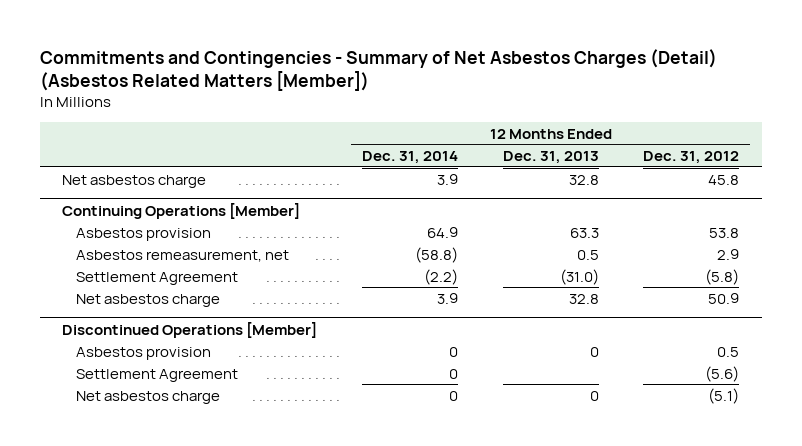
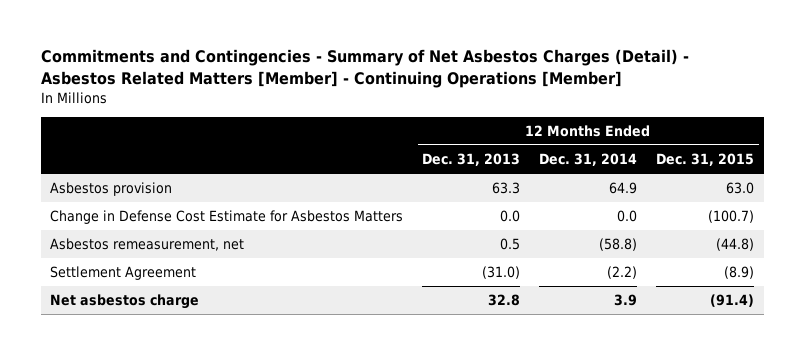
[40,48,718,91] Commitments and Contingencies - Summary of Net Asbestos Charges (Detail) (Asbestos Related Matters [Member]) -> [40,49,689,88] Commitments and Contingencies - Summary of Net Asbestos Charges (Detail) - Asbestos Related Matters [Member] - Continuing Operations [Member]
[643,151,740,165] Dec. 31, 2012 -> none
none -> [656,153,755,167] Dec. 31, 2015
[62,174,207,188] Net asbestos charge -> none
[62,202,301,219] Continuing Operations [Member] -> none
none -> [50,210,404,225] Change in Defense Cost Estimate for Asbestos Matters
[62,321,318,338] Discontinued Operations [Member] -> none
[75,346,211,360] Asbestos provision -> none
[75,368,238,382] Settlement Agreement -> none
[75,390,220,404] Net asbestos charge -> none

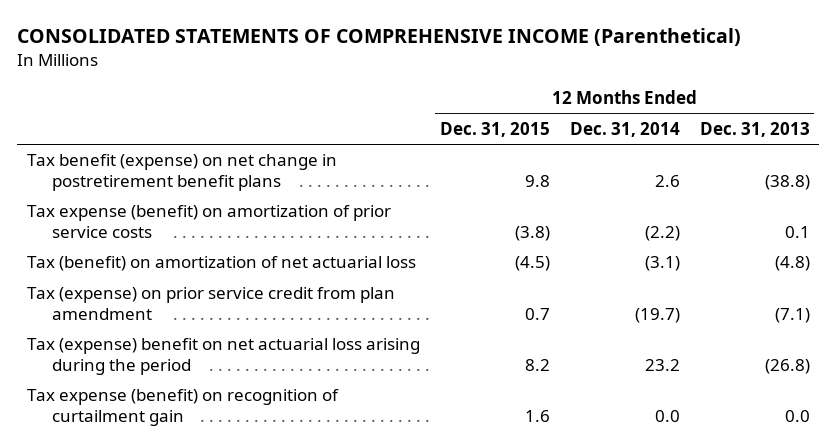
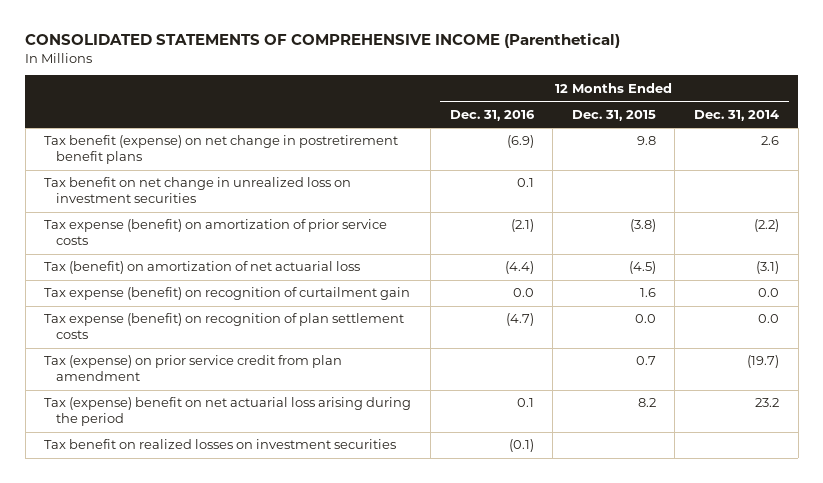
[699,121,810,137] Dec. 31, 2013 -> none
none -> [449,109,535,121] Dec. 31, 2016
none -> [44,177,352,204] Tax benefit on net change in unrealized loss on investment securities
[27,389,340,426] Tax expense (benefit) on recognition of curtailment gain -> [44,287,411,301] Tax expense (benefit) on recognition of curtailment gain
none -> [44,313,405,340] Tax expense (benefit) on recognition of plan settlement costs
none -> [44,439,397,450] Tax benefit on realized losses on investment securities

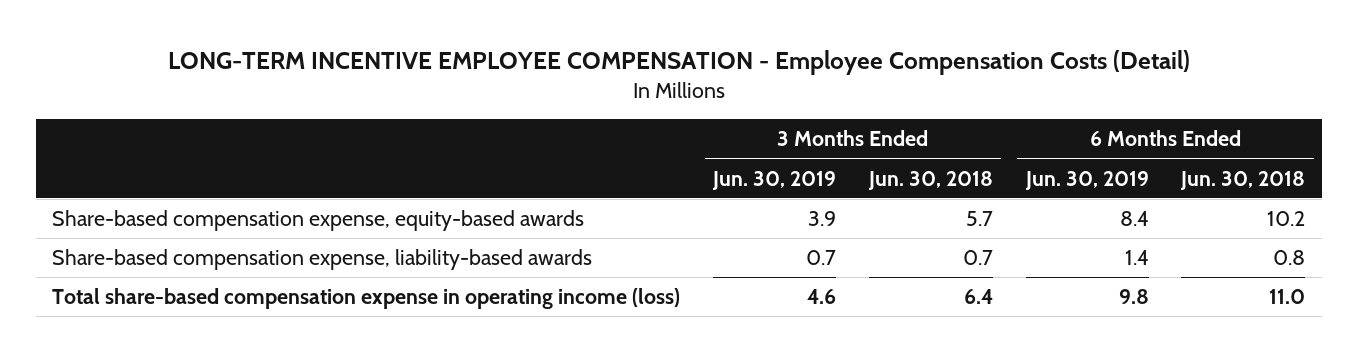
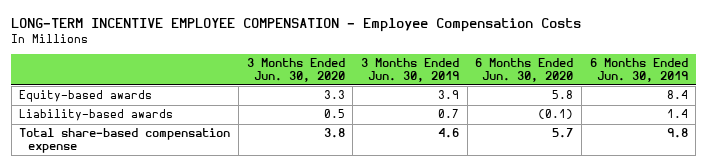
[167,50,1190,76] LONG-TERM INCENTIVE EMPLOYEE COMPENSATION - Employee Compensation Costs (Detail) -> [11,18,582,33] LONG-TERM INCENTIVE EMPLOYEE COMPENSATION - Employee Compensation Costs
[867,170,993,190] Jun. 30, 2018 -> none
[1180,170,1306,190] Jun. 30, 2018 -> none
none -> [246,57,345,82] 3 Months Ended Jun. 30, 2020
none -> [475,57,574,82] 6 Months Ended Jun. 30, 2020
[52,210,585,232] Share-based compensation expense, equity-based awards -> [19,90,153,103] Equity-based awards
[52,249,593,271] Share-based compensation expense, liability-based awards -> [19,109,174,122] Liability-based awards
[52,288,681,310] Total share-based compensation expense in operating income (loss) -> [19,128,231,154] Total share-based compensation expense

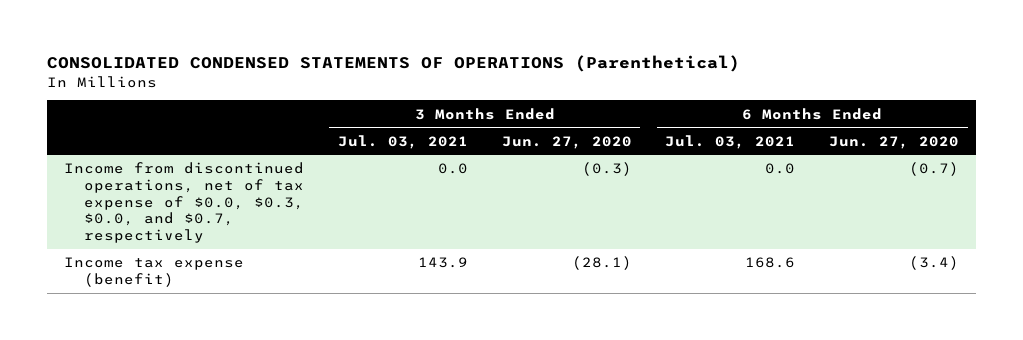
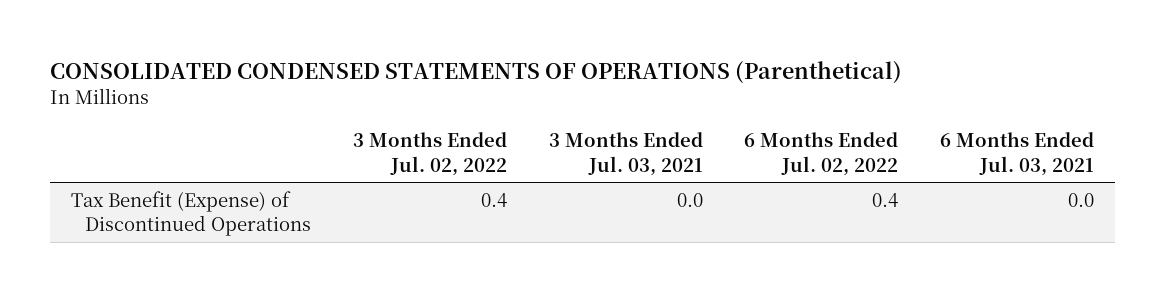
[501,135,632,149] Jun. 27, 2020 -> none
[829,135,960,149] Jun. 27, 2020 -> none
none -> [352,132,507,176] 3 Months Ended Jul. 02, 2022
none -> [744,132,899,176] 6 Months Ended Jul. 02, 2022
[63,257,244,288] Income tax expense (benefit) -> none
[63,162,305,244] Income from discontinued operations, net of tax expense of $0.0, $0.3, $0.0, and $0.7, respectively -> [70,191,312,237] Tax Benefit (Expense) of Discontinued Operations

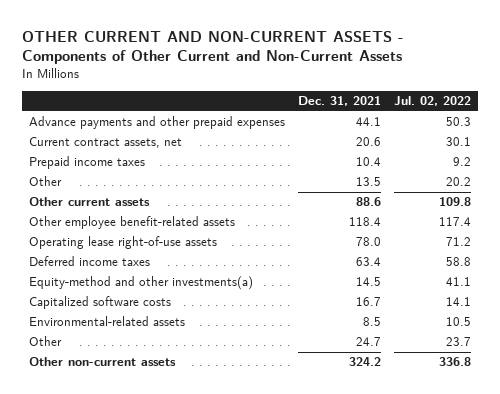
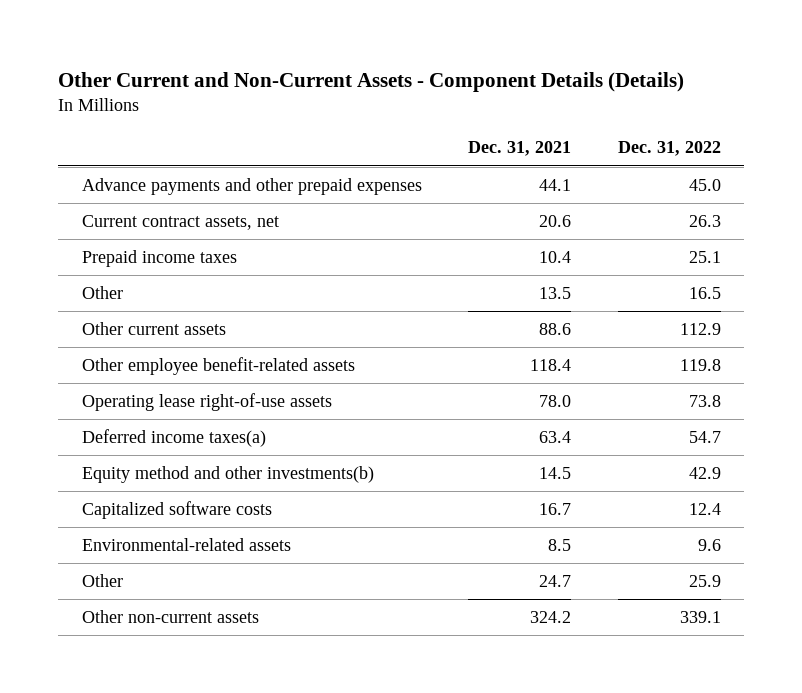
[21,30,404,65] OTHER CURRENT AND NON-CURRENT ASSETS - Components of Other Current and Non-Current Assets -> [58,71,685,92] Other Current and Non-Current Assets - Component Details (Details)
[394,96,472,107] Jul. 02, 2022 -> none
none -> [617,141,721,157] Dec. 31, 2022
[28,256,150,267] Deferred income taxes -> [81,428,266,447] Deferred income taxes(a)
[28,276,253,291] Equity-method and other investments(a) -> [81,465,374,483] Equity method and other investments(b)

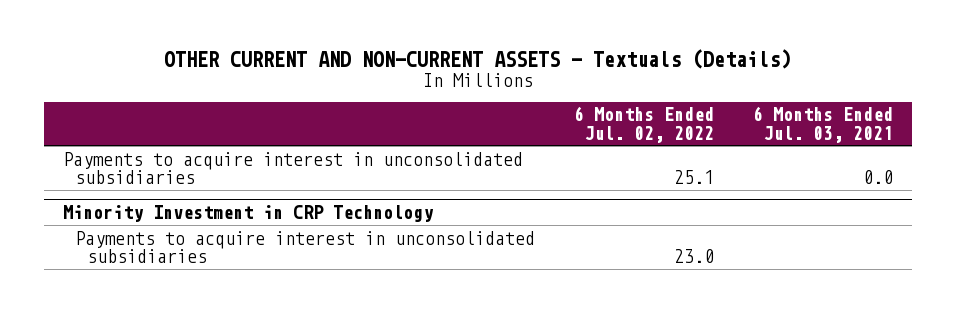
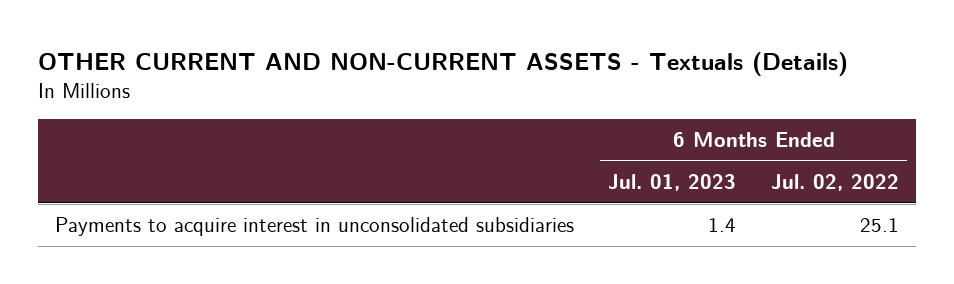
[752,106,893,143] 6 Months Ended Jul. 03, 2021 -> none
none -> [608,174,737,192] Jul. 01, 2023
[63,204,435,222] Minority Investment in CRP Technology -> none
[75,230,536,263] Payments to acquire interest in unconsolidated subsidiaries -> none

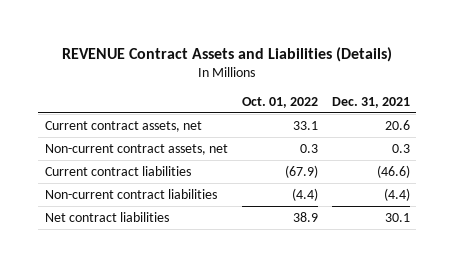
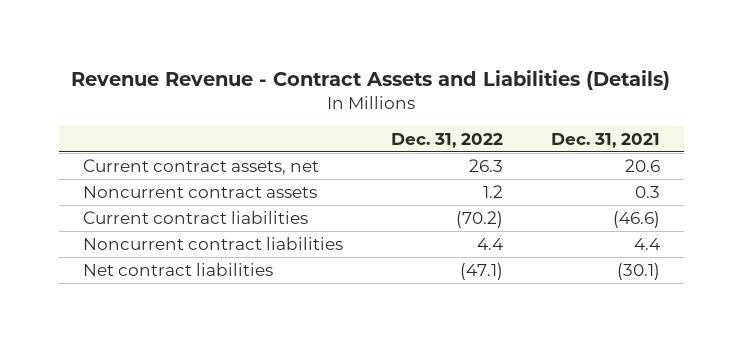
[62,46,393,62] REVENUE Contract Assets and Liabilities (Details) -> [71,69,671,90] Revenue Revenue - Contract Assets and Liabilities (Details)
[241,96,318,108] Oct. 01, 2022 -> none
none -> [390,132,503,148] Dec. 31, 2022
[44,143,228,155] Non-current contract assets, net -> [83,186,318,199] Noncurrent contract assets
[44,188,217,199] Non-current contract liabilities -> [83,237,344,251] Noncurrent contract liabilities
[383,187,410,201] (4.4) -> [633,238,660,251] 4.4
[384,212,410,222] 30.1 -> [616,263,660,281] (30.1)

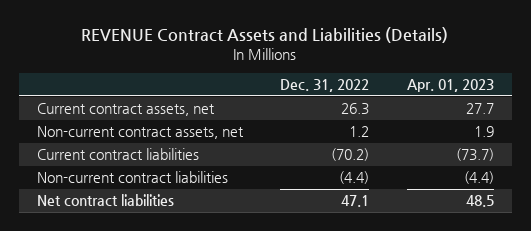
[71,69,671,90] Revenue Revenue - Contract Assets and Liabilities (Details) -> [81,27,449,44] REVENUE Contract Assets and Liabilities (Details)
[550,132,660,148] Dec. 31, 2021 -> none
none -> [406,79,494,93] Apr. 01, 2023
[83,186,318,199] Noncurrent contract assets -> [37,126,245,140] Non-current contract assets, net
[83,237,344,251] Noncurrent contract liabilities -> [37,171,229,184] Non-current contract liabilities
[476,238,503,251] 4.4 -> [339,171,370,185] (4.4)
[459,263,503,281] (47.1) -> [341,195,370,208] 47.1

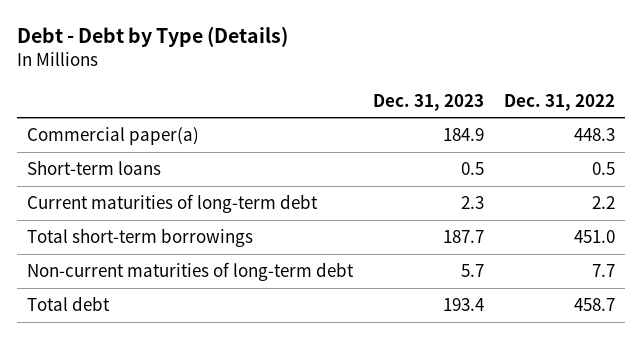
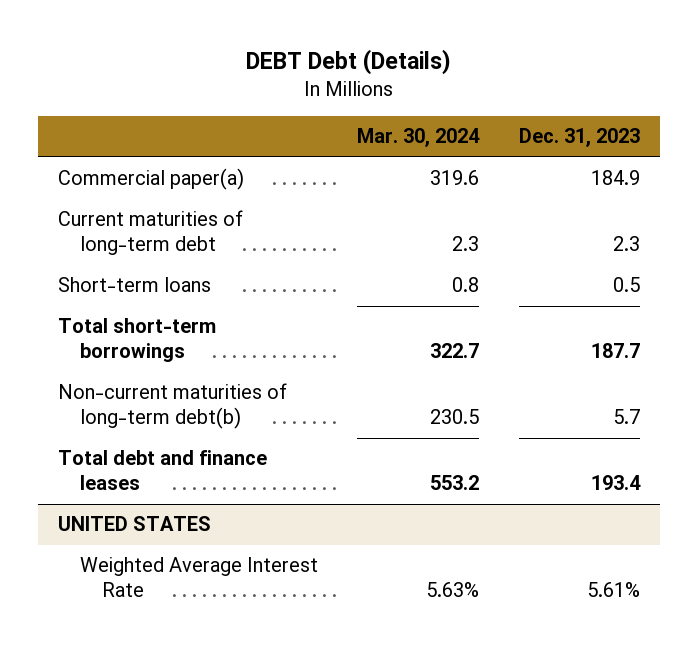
[16,26,288,48] Debt - Debt by Type (Details) -> [245,48,451,75] DEBT Debt (Details)
[504,93,616,111] Dec. 31, 2022 -> none
none -> [357,128,481,148] Mar. 30, 2024
[27,160,162,176] Short-term loans -> [57,277,211,293] Short-term loans
[27,262,355,282] Non-current maturities of long-term debt -> [57,383,287,430] Non-current maturities of long-term debt(b)
[27,296,111,312] Total debt -> [57,450,267,491] Total debt and finance leases
none -> [57,516,211,532] UNITED STATES
none -> [79,557,318,598] Weighted Average Interest Rate

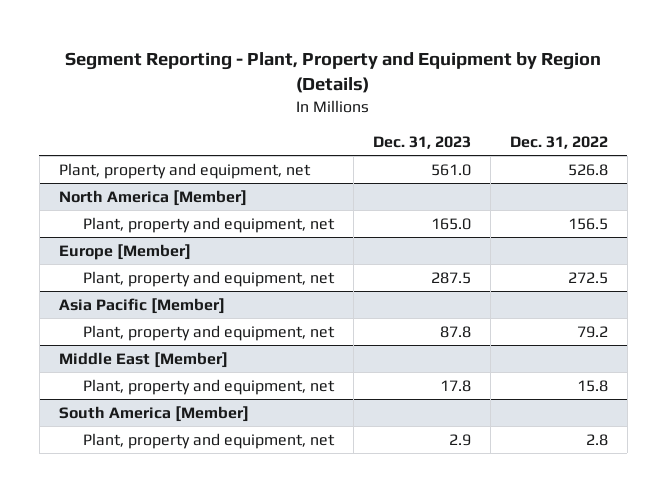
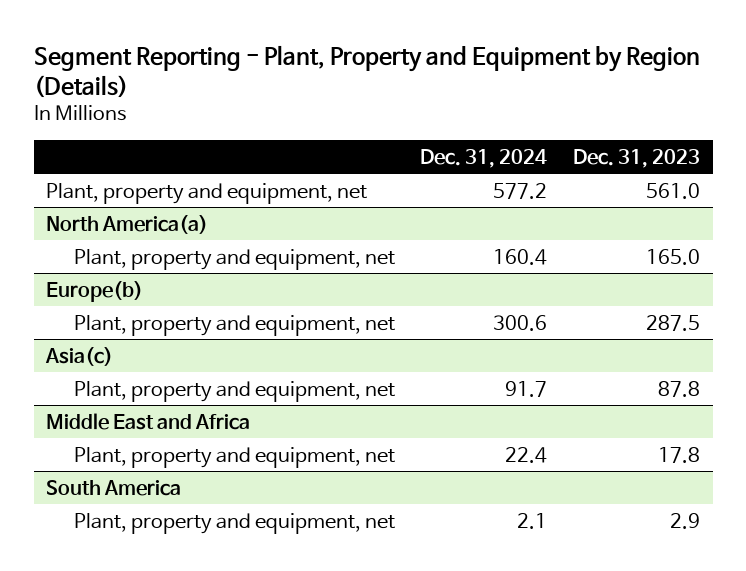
[510,135,609,149] Dec. 31, 2022 -> none
none -> [420,148,548,168] Dec. 31, 2024
[58,190,247,207] North America [Member] -> [46,214,209,234] North America(a)
[58,244,191,261] Europe [Member] -> [46,280,144,302] Europe(b)
[58,298,225,315] Asia Pacific [Member] -> [45,346,114,366] Asia(c)
[58,352,228,369] Middle East [Member] -> [46,412,251,430] Middle East and Africa
[58,406,249,423] South America [Member] -> [46,479,182,496] South America

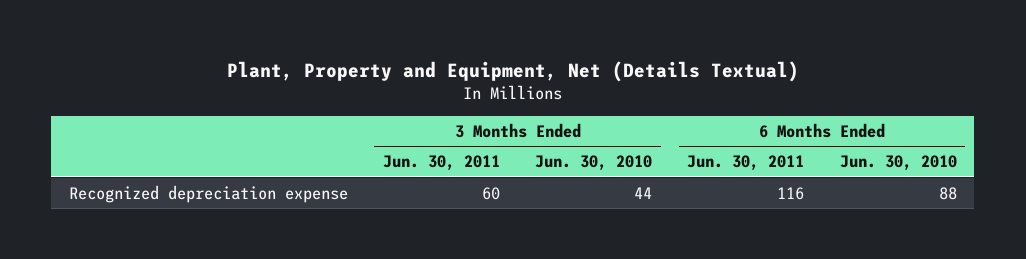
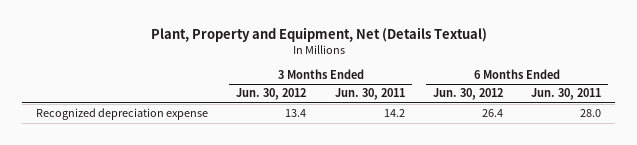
[535,155,653,172] Jun. 30, 2010 -> none
[839,155,957,172] Jun. 30, 2010 -> none
none -> [236,88,307,101] Jun. 30, 2012
none -> [432,88,503,101] Jun. 30, 2012
[482,186,501,200] 60 -> [383,109,405,118] 14.2
[777,186,805,200] 116 -> [580,109,602,118] 28.0

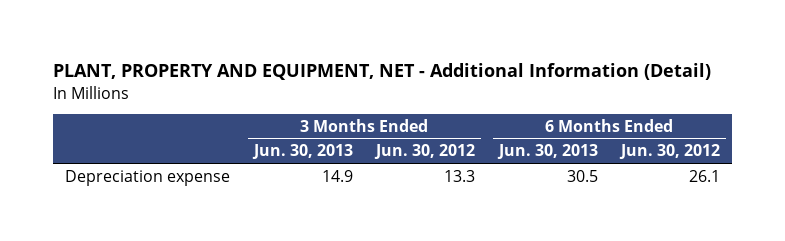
[150,27,487,43] Plant, Property and Equipment, Net (Details Textual) -> [53,63,712,81] PLANT, PROPERTY AND EQUIPMENT, NET - Additional Information (Detail)
[334,88,405,101] Jun. 30, 2011 -> none
[531,88,602,101] Jun. 30, 2011 -> none
none -> [251,144,353,160] Jun. 30, 2013
none -> [496,144,598,160] Jun. 30, 2013
[36,108,209,121] Recognized depreciation expense -> [64,169,230,186] Depreciation expense
[285,109,307,118] 13.4 -> [444,169,476,182] 13.3
[481,109,503,118] 26.4 -> [689,169,721,182] 26.1

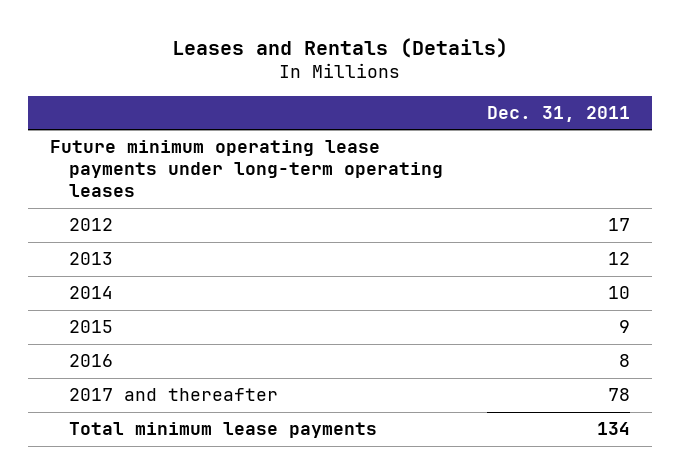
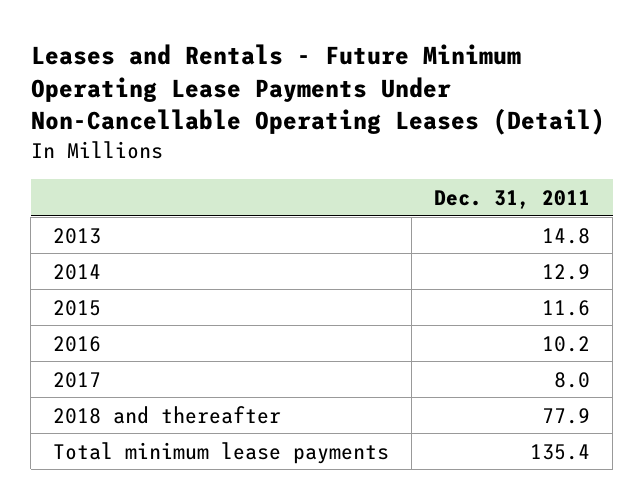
[172,37,509,58] Leases and Rentals (Details) -> [30,43,605,136] Leases and Rentals - Future Minimum Operating Lease Payments Under Non-Cancellable Operating Leases (Detail)
[50,140,444,198] Future minimum operating lease payments under long-term operating leases -> none
[69,218,114,232] 2012 -> none
[608,252,631,266] 12 -> [542,227,591,244] 14.8
[608,286,631,300] 10 -> [542,263,591,280] 12.9
[619,320,631,334] 9 -> [542,299,591,316] 11.6
[619,354,631,368] 8 -> [542,335,591,352] 10.2
none -> [53,371,102,388] 2017
[69,388,279,402] 2017 and thereafter -> [53,405,282,424] 2018 and thereafter
[608,388,631,402] 78 -> [542,407,591,424] 77.9
[597,422,631,436] 134 -> [530,443,591,460] 135.4

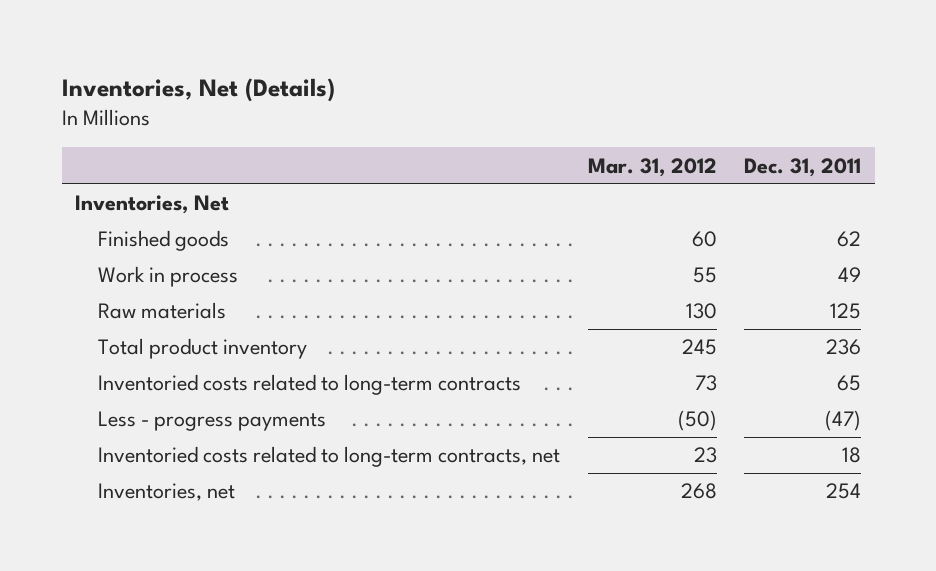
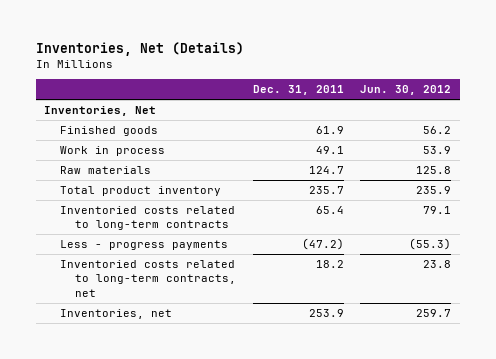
[587,157,717,177] Mar. 31, 2012 -> none
none -> [360,85,452,96] Jun. 30, 2012
[836,231,861,248] 62 -> [315,126,344,135] 61.9
[837,267,861,283] 49 -> [315,146,344,155] 49.1
[829,303,861,320] 125 -> [308,166,344,175] 124.7
[825,339,861,356] 236 -> [308,186,344,195] 235.7
[836,375,861,392] 65 -> [315,206,344,215] 65.4
[824,410,861,432] (47) -> [301,238,344,251] (47.2)
[841,447,861,464] 18 -> [315,260,344,269] 18.2
[825,483,861,500] 254 -> [308,309,344,318] 253.9

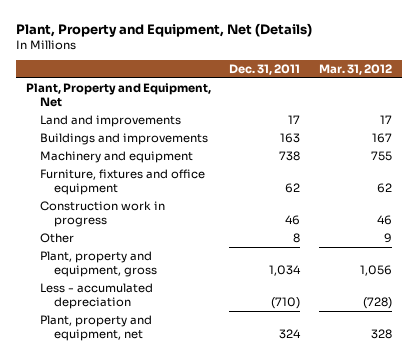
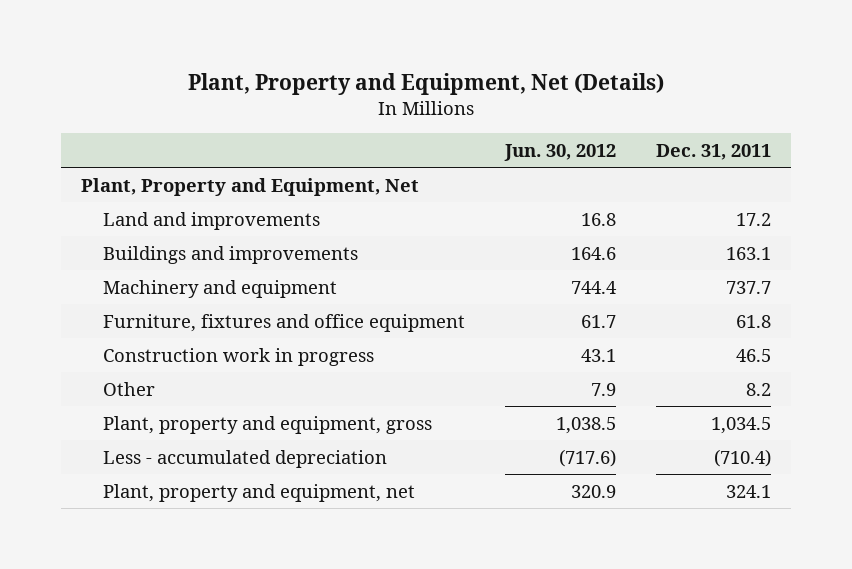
[319,64,393,76] Mar. 31, 2012 -> none
none -> [504,143,617,161] Jun. 30, 2012
[288,115,301,125] 17 -> [736,212,772,226] 17.2
[280,133,301,144] 163 -> [726,246,772,260] 163.1
[279,151,301,162] 738 -> [726,280,772,294] 737.7
[285,182,301,193] 62 -> [736,314,772,328] 61.8
[285,214,301,225] 46 -> [736,348,772,362] 46.5
[293,233,301,244] 8 -> [746,382,772,396] 8.2
[269,264,302,276] 1,034 -> [711,416,772,434] 1,034.5
[271,296,301,309] (710) -> [714,448,772,467] (710.4)
[279,328,302,339] 324 -> [726,484,772,498] 324.1

